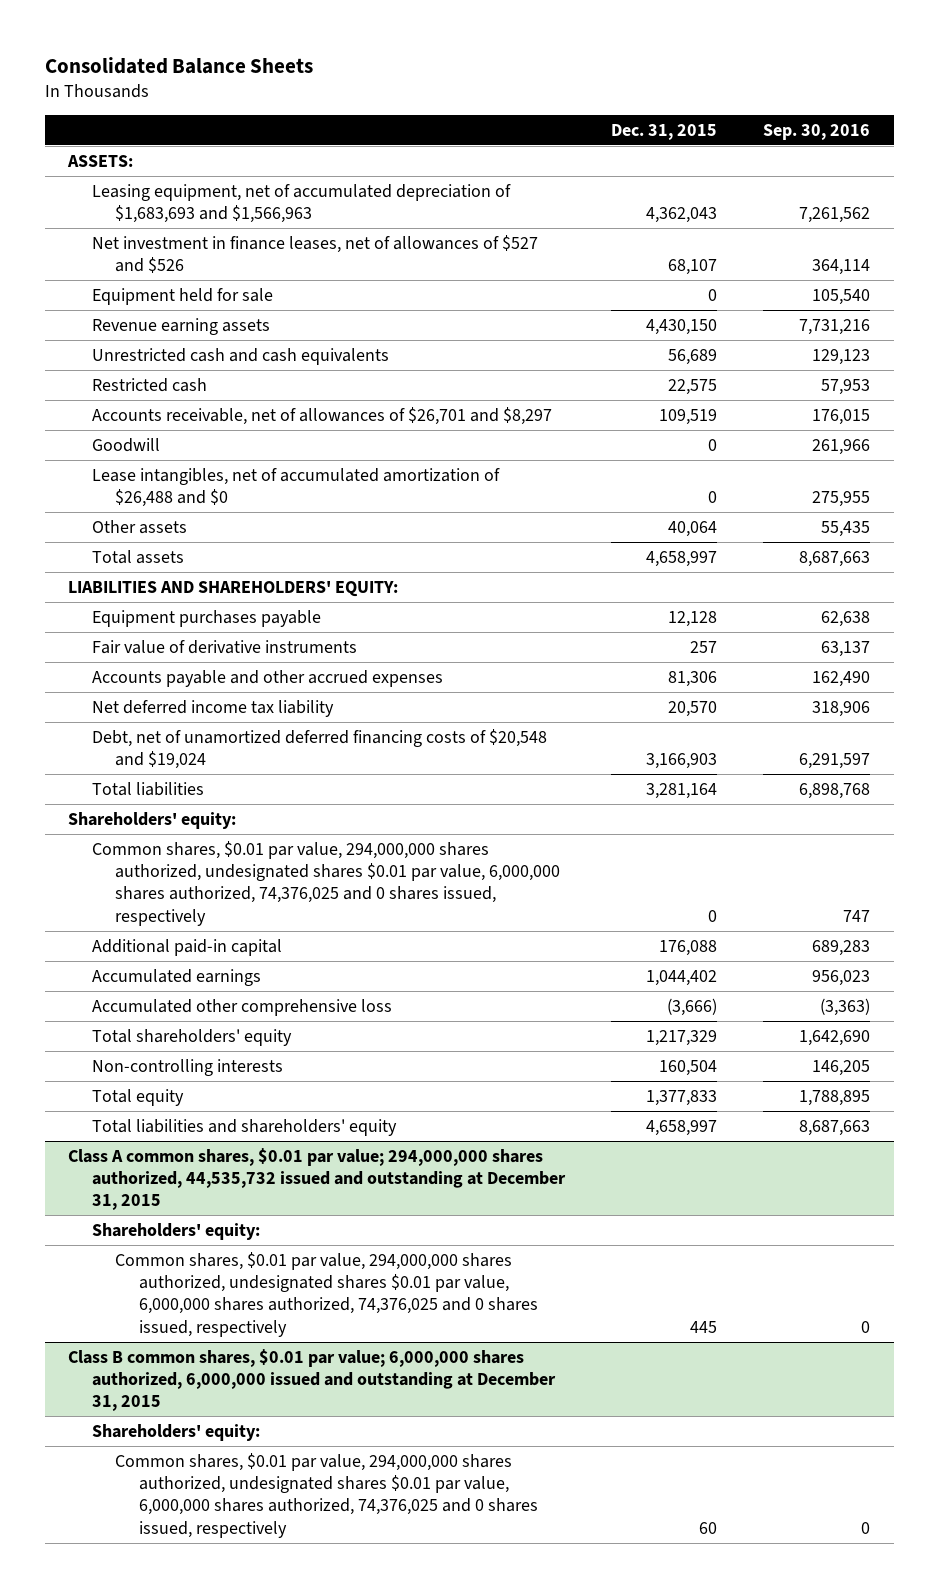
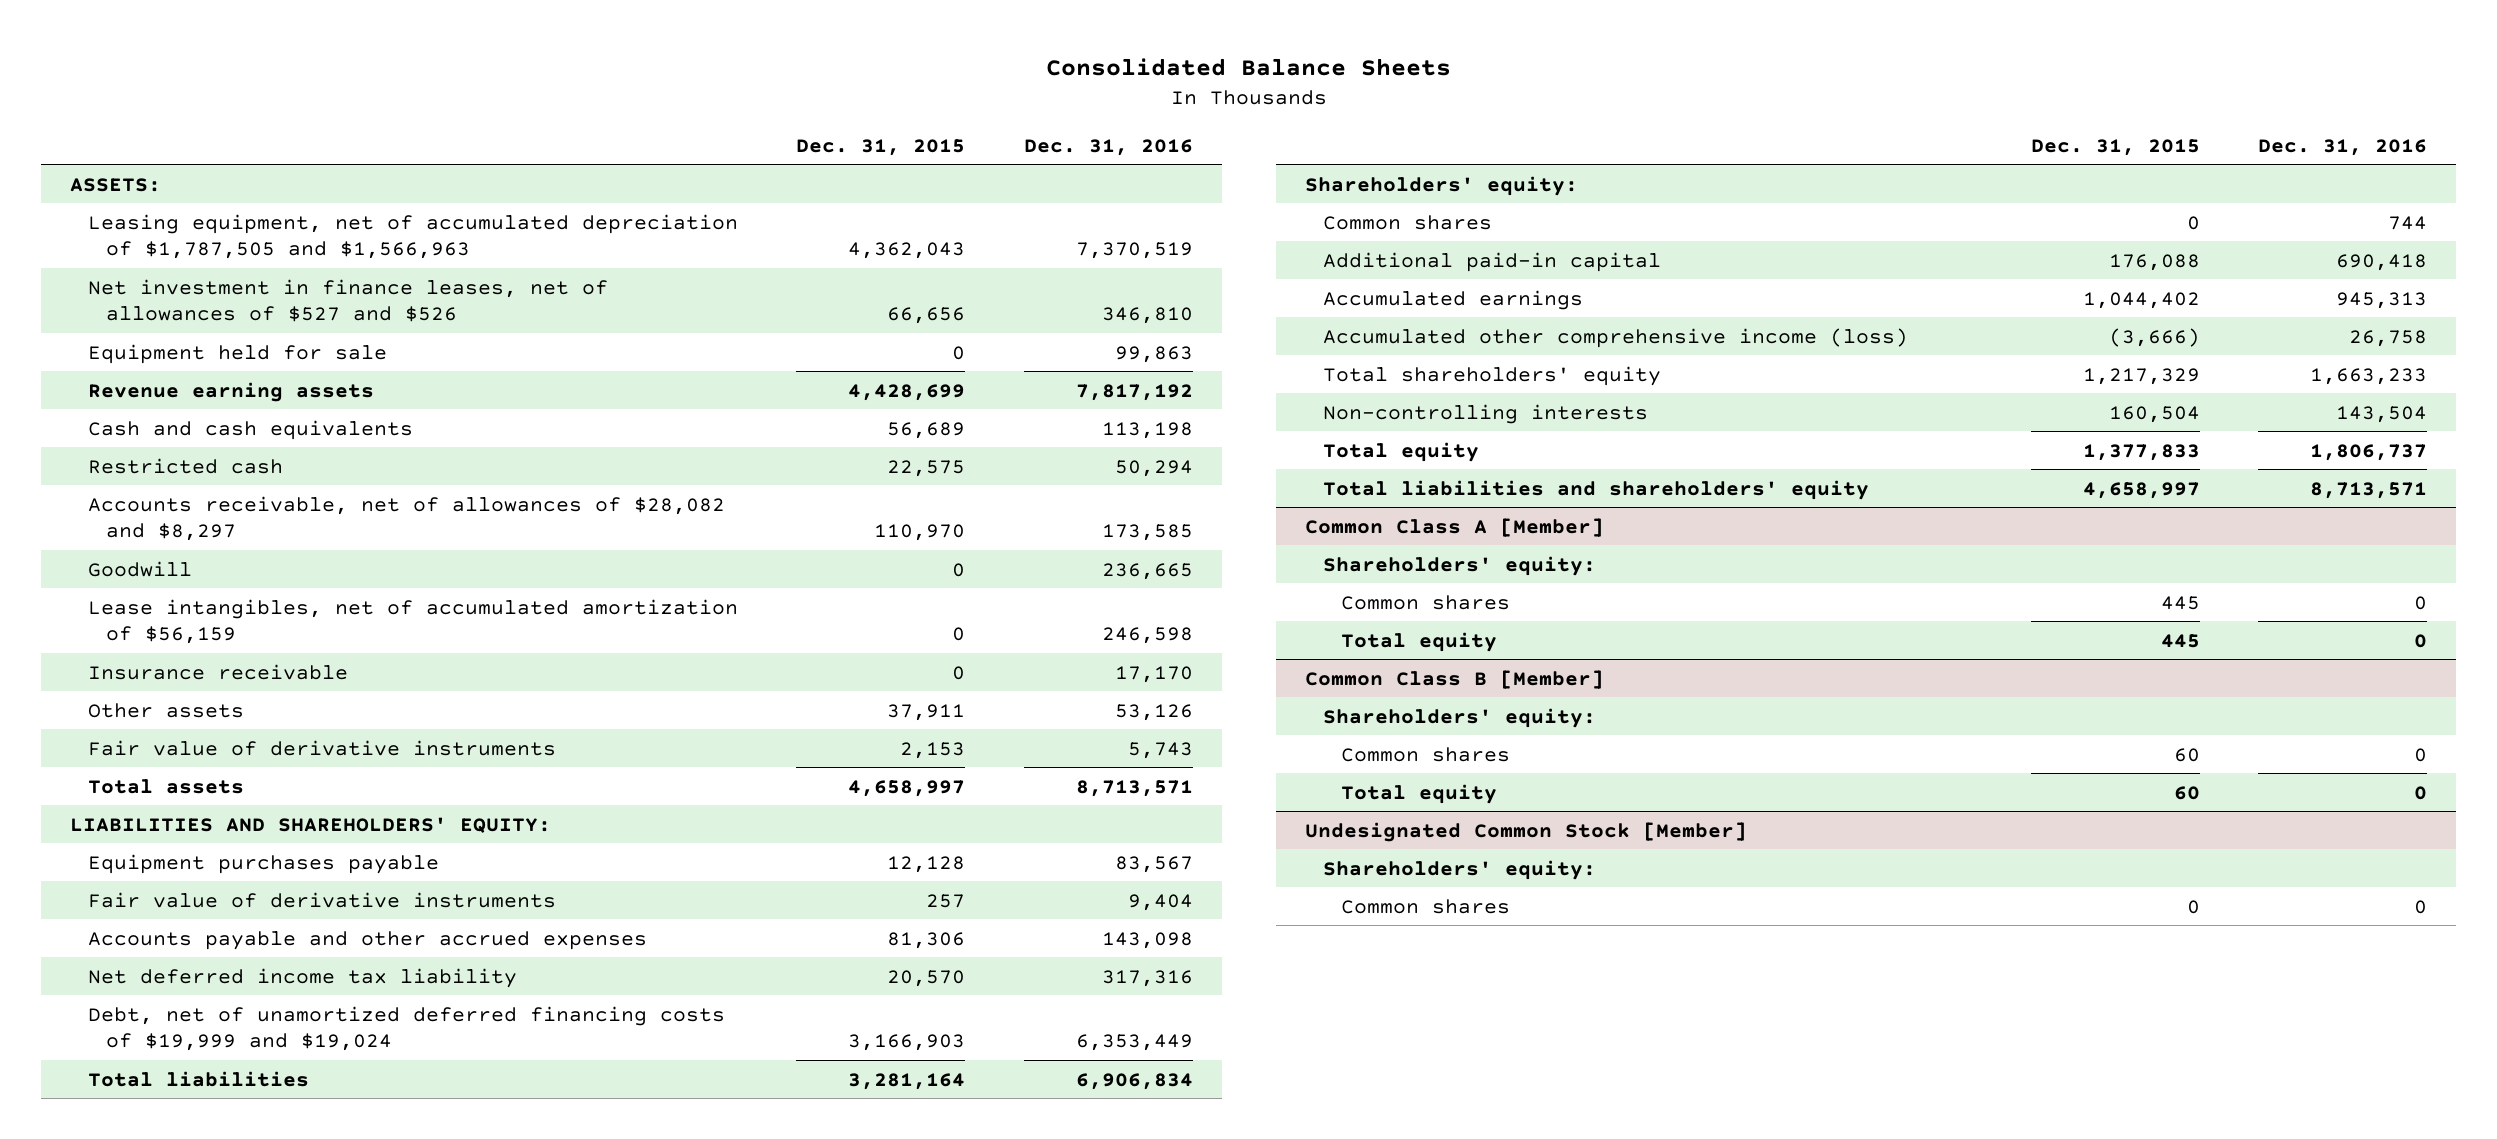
[763,123,871,140] Sep. 30, 2016 -> none
none -> [1023,138,1193,156] Dec. 31, 2016
[91,183,511,224] Leasing equipment, net of accumulated depreciation of $1,683,693 and $1,566,963 -> [88,213,739,259] Leasing equipment, net of accumulated depreciation of $1,787,505 and $1,566,963
[667,259,717,276] 68,107 -> [887,306,966,324] 66,656
[645,318,717,335] 4,430,150 -> [848,383,966,401] 4,428,699
[91,347,389,365] Unrestricted cash and cash equivalents -> [88,419,414,440] Cash and cash equivalents
[91,406,552,425] Accounts receivable, net of allowances of $26,701 and $8,297 -> [88,495,726,541] Accounts receivable, net of allowances of $28,082 and $8,297
[658,408,717,425] 109,519 -> [874,523,966,541] 110,970
[91,467,500,508] Lease intangibles, net of accumulated amortization of $26,488 and $0 -> [88,598,739,644] Lease intangibles, net of accumulated amortization of $56,159
none -> [88,663,349,680] Insurance receivable
[667,520,717,537] 40,064 -> [887,703,966,721] 37,911
none -> [88,739,557,756] Fair value of derivative instruments
[91,728,547,770] Debt, net of unamortized deferred financing costs of $20,548 and $19,024 -> [88,1005,726,1051] Debt, net of unamortized deferred financing costs of $19,999 and $19,024
[91,840,561,926] Common shares, $0.01 par value, 294,000,000 shares authorized, undesignated shares $0.01 par value, 6,000,000 shares authorized, 74,376,025 and 0 shares issued, respectively -> [1322,214,1492,230] Common shares
[91,998,392,1016] Accumulated other comprehensive loss -> [1322,327,1908,348] Accumulated other comprehensive income (loss)
[67,1147,566,1211] Class A common shares, $0.01 par value; 294,000,000 shares authorized, 44,535,732 issued and outstanding at December 31, 2015 -> [1304,517,1604,537] Common Class A [Member]
[115,1251,539,1337] Common shares, $0.01 par value, 294,000,000 shares authorized, undesignated shares $0.01 par value, 6,000,000 shares authorized, 74,376,025 and 0 shares issued, respectively -> [1341,594,1511,610] Common shares
none -> [1341,631,1498,652] Total equity
[67,1348,556,1412] Class B common shares, $0.01 par value; 6,000,000 shares authorized, 6,000,000 issued and outstanding at December 31, 2015 -> [1304,669,1604,689] Common Class B [Member]
[115,1452,539,1538] Common shares, $0.01 par value, 294,000,000 shares authorized, undesignated shares $0.01 par value, 6,000,000 shares authorized, 74,376,025 and 0 shares issued, respectively -> [1341,746,1511,762] Common shares
none -> [1341,783,1498,804] Total equity
none -> [1304,821,1747,842] Undesignated Common Stock [Member]
none -> [1322,859,1596,880] Shareholders' equity:
none -> [1341,898,1511,914] Common shares

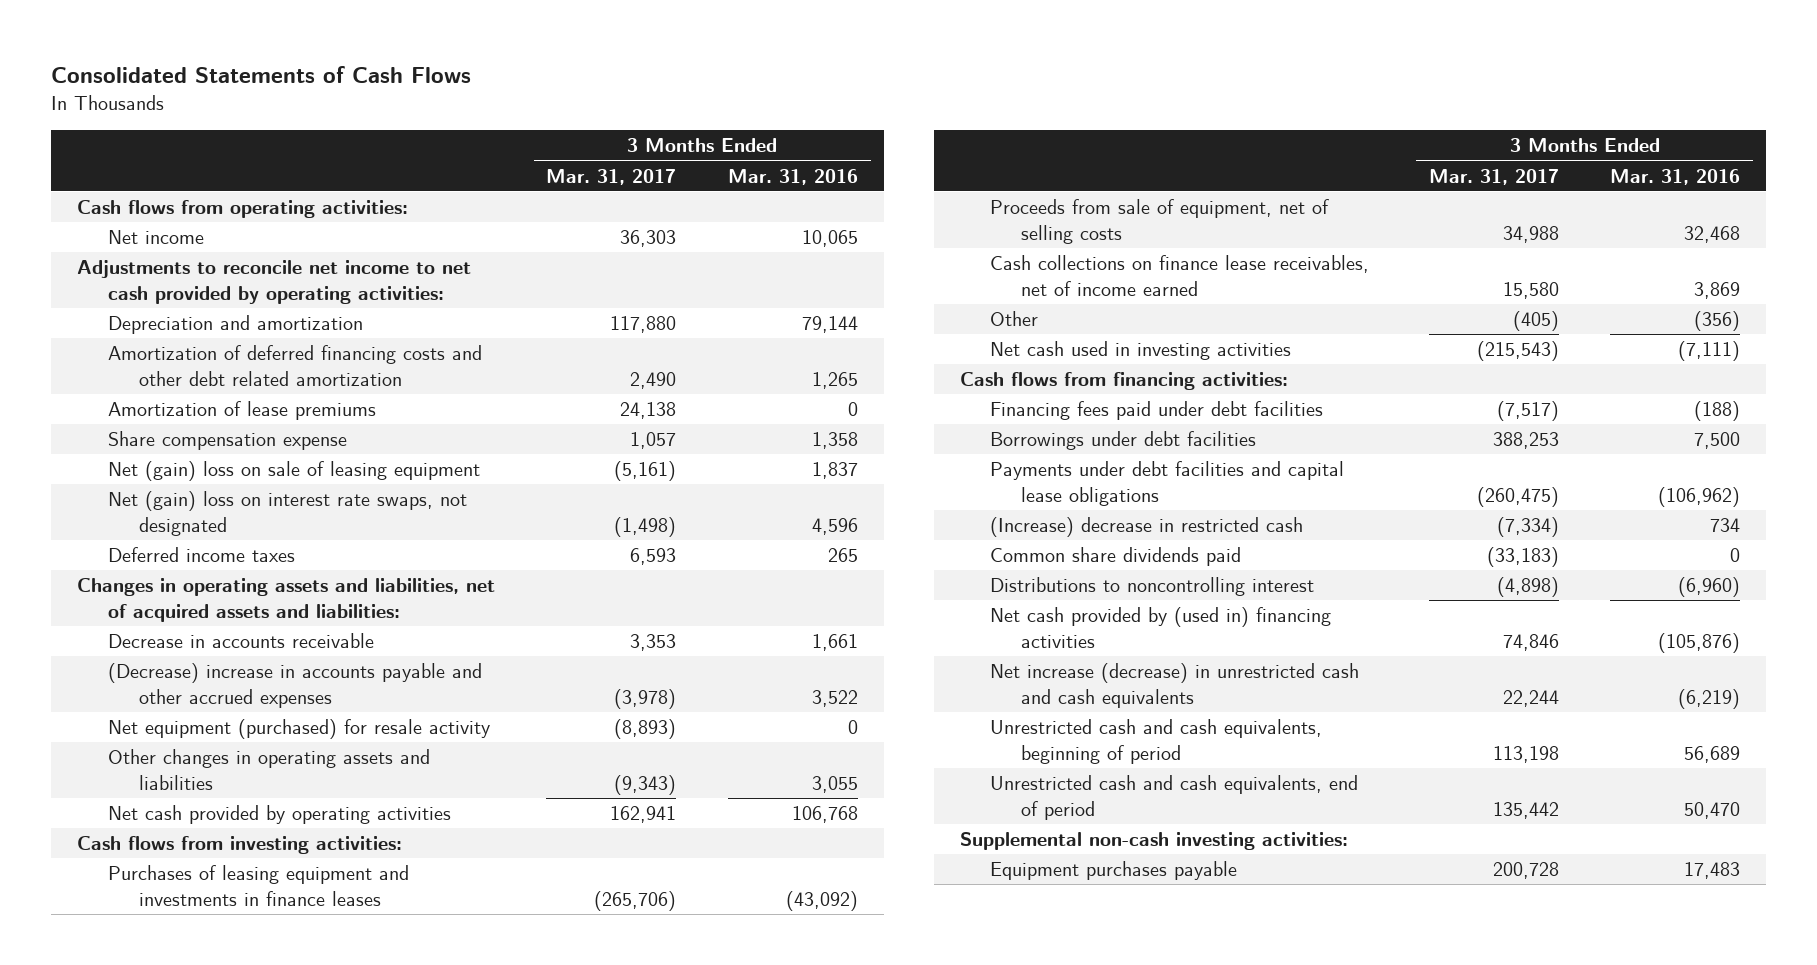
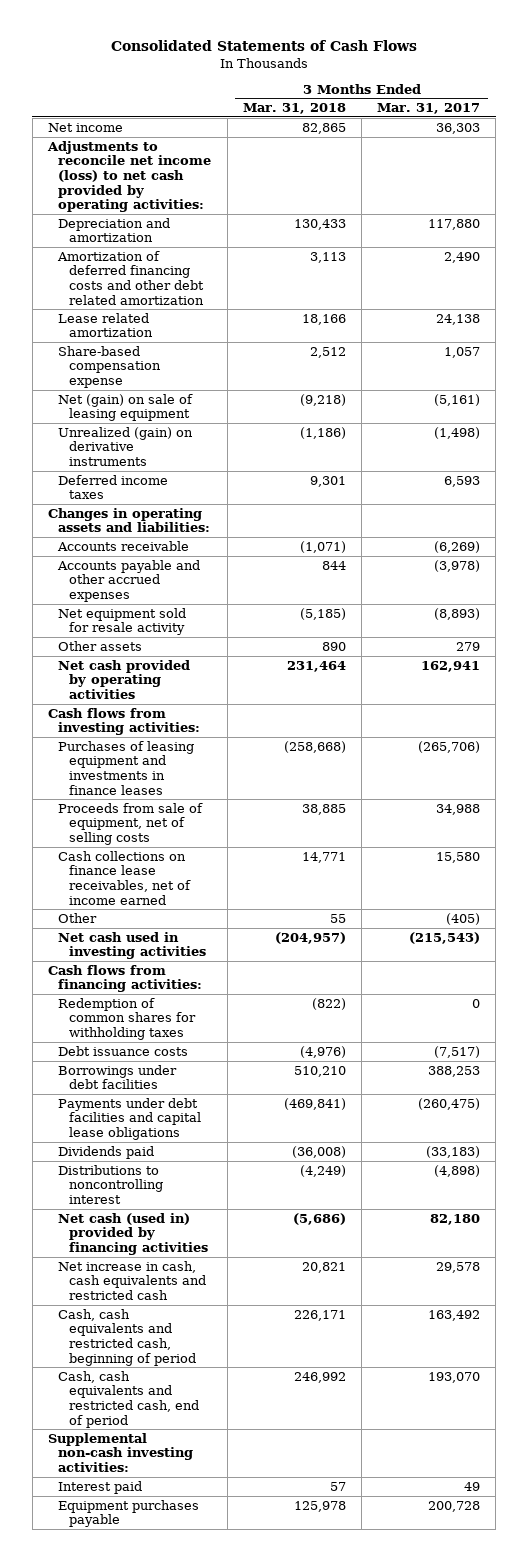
[727,168,858,185] Mar. 31, 2016 -> none
none -> [242,103,346,115] Mar. 31, 2018
[77,200,409,219] Cash flows from operating activities: -> none
[77,260,472,304] Adjustments to reconcile net income to net cash provided by operating activities: -> [46,140,212,213] Adjustments to reconcile net income (loss) to net cash provided by operating activities:
[107,401,376,421] Amortization of lease premiums -> [58,312,154,338] Lease related amortization
[107,431,347,451] Share compensation expense -> [58,345,162,389] Share-based compensation expense
[107,461,480,482] Net (gain) loss on sale of leasing equipment -> [58,393,194,422] Net (gain) on sale of leasing equipment
[107,491,467,536] Net (gain) loss on interest rate swaps, not designated -> [58,426,194,467] Unrealized (gain) on derivative instruments
[77,578,496,622] Changes in operating assets and liabilities, net of acquired assets and liabilities: -> [47,507,211,533] Changes in operating assets and liabilities:
[107,633,374,649] Decrease in accounts receivable -> [57,540,190,551] Accounts receivable
[630,634,677,652] 3,353 -> [434,540,481,553] (6,269)
[107,663,482,708] (Decrease) increase in accounts payable and other accrued expenses -> [57,559,201,603] Accounts payable and other accrued expenses
[107,719,490,740] Net equipment (purchased) for resale activity -> [58,607,187,636] Net equipment sold for resale activity
[107,749,430,790] Other changes in operating assets and liabilities -> [58,640,143,651] Other assets
[614,774,677,795] (9,343) -> [456,641,481,651] 279
none -> [58,997,197,1041] Redemption of common shares for withholding taxes
[990,401,1324,421] Financing fees paid under debt facilities -> [58,1045,189,1056] Debt issuance costs
[990,517,1304,538] (Increase) decrease in restricted cash -> none
[990,547,1242,567] Common share dividends paid -> [58,1145,155,1159] Dividends paid
[990,607,1332,648] Net cash provided by (used in) financing activities -> [58,1212,209,1256] Net cash (used in) provided by financing activities
[1502,633,1559,651] 74,846 -> [430,1213,481,1225] 82,180
[990,663,1360,708] Net increase (decrease) in unrestricted cash and cash equivalents -> [58,1260,207,1301] Net increase in cash, cash equivalents and restricted cash
[1502,689,1559,707] 22,244 -> [436,1261,481,1273] 29,578
[990,719,1323,764] Unrestricted cash and cash equivalents, beginning of period -> [58,1308,197,1366] Cash, cash equivalents and restricted cash, beginning of period
[1492,745,1559,763] 113,198 -> [428,1309,481,1321] 163,492
[990,775,1359,820] Unrestricted cash and cash equivalents, end of period -> [58,1370,200,1428] Cash, cash equivalents and restricted cash, end of period
[1492,801,1559,819] 135,442 -> [428,1371,481,1383] 193,070
none -> [58,1480,143,1494] Interest paid

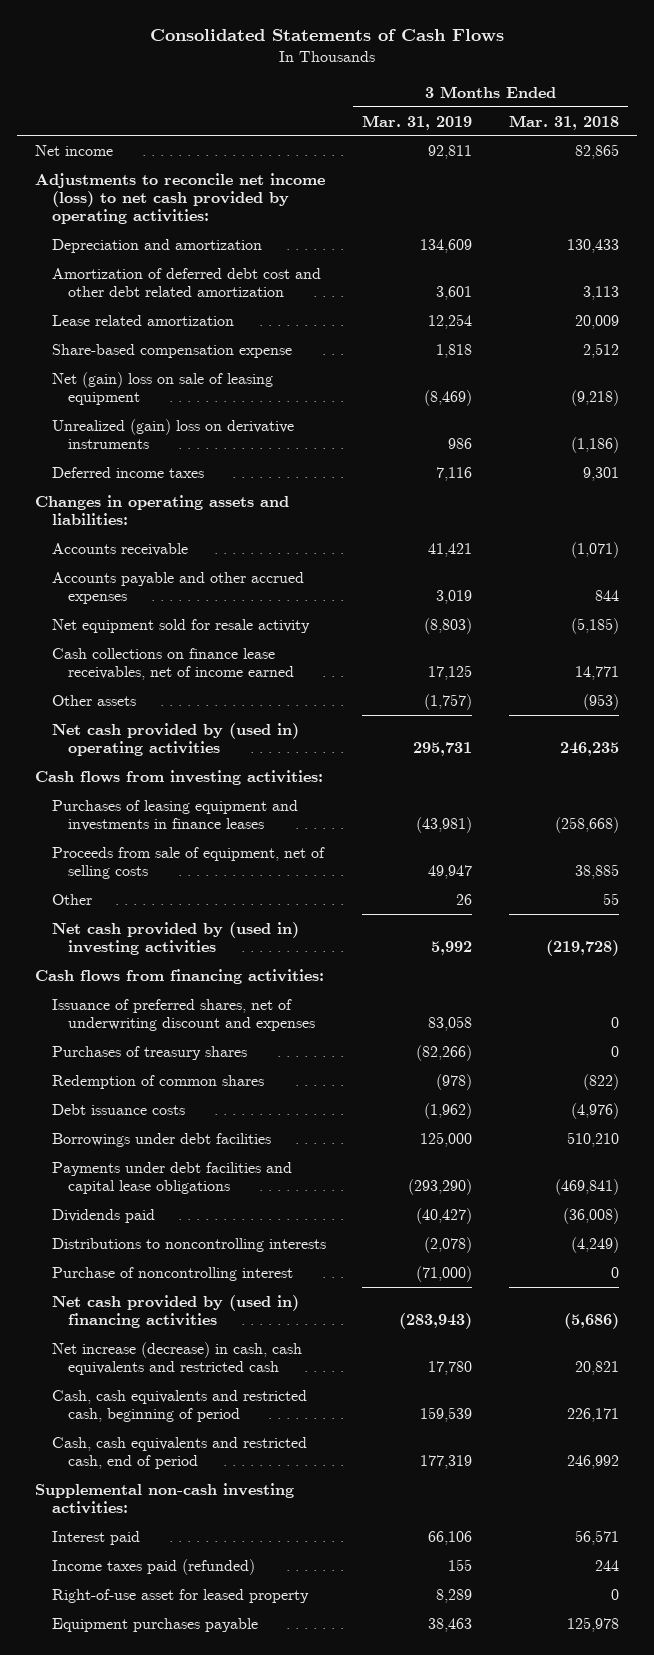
[377,103,481,115] Mar. 31, 2017 -> none
none -> [362,114,473,130] Mar. 31, 2019
[57,250,205,305] Amortization of deferred financing costs and other debt related amortization -> [51,267,321,297] Amortization of deferred debt cost and other debt related amortization
[301,313,346,325] 18,166 -> [574,314,619,329] 20,009
[58,393,194,422] Net (gain) on sale of leasing equipment -> [51,371,273,405] Net (gain) loss on sale of leasing equipment
[58,426,194,467] Unrealized (gain) on derivative instruments -> [51,418,294,449] Unrealized (gain) loss on derivative instruments
[58,850,192,905] Cash collections on finance lease receivables, net of income earned -> [51,647,295,680] Cash collections on finance lease receivables, net of income earned
[321,641,346,651] 890 -> [582,693,619,710] (953)
[58,659,191,700] Net cash provided by operating activities -> [51,722,299,756] Net cash provided by (used in) operating activities
[286,660,346,672] 231,464 -> [559,741,619,756] 246,235
[58,931,207,960] Net cash used in investing activities -> [51,921,299,955] Net cash provided by (used in) investing activities
[274,931,346,944] (204,957) -> [545,939,619,956] (219,728)
none -> [51,998,316,1031] Issuance of preferred shares, net of underwriting discount and expenses
none -> [51,1045,247,1060] Purchases of treasury shares
[58,997,197,1041] Redemption of common shares for withholding taxes -> [51,1074,264,1089] Redemption of common shares
[58,1164,164,1205] Distributions to noncontrolling interest -> [51,1237,326,1252] Distributions to noncontrolling interests
none -> [51,1266,293,1281] Purchase of noncontrolling interest
[58,1212,209,1256] Net cash (used in) provided by financing activities -> [51,1294,299,1328] Net cash provided by (used in) financing activities
[58,1260,207,1301] Net increase in cash, cash equivalents and restricted cash -> [51,1341,302,1375] Net increase (decrease) in cash, cash equivalents and restricted cash
[329,1481,346,1491] 57 -> [574,1529,619,1545] 56,571
none -> [51,1558,255,1575] Income taxes paid (refunded)
none -> [51,1588,309,1603] Right-of-use asset for leased property

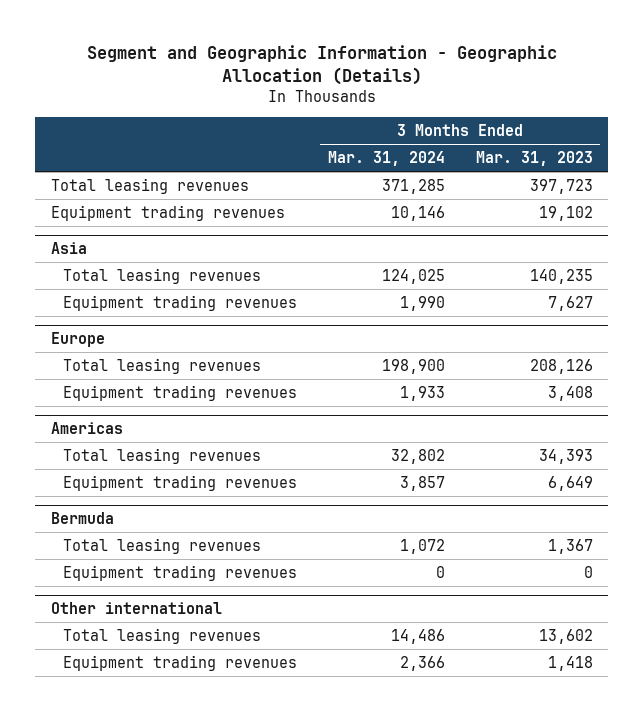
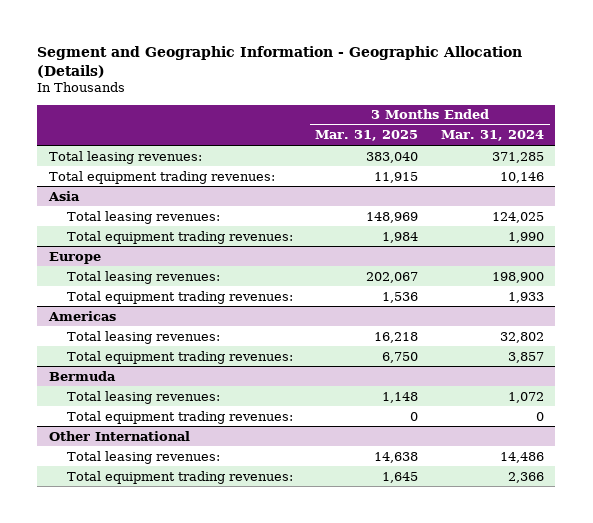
[475,151,593,167] Mar. 31, 2023 -> none
none -> [315,130,419,142] Mar. 31, 2025
[50,178,249,195] Total leasing revenues -> [48,150,202,164] Total leasing revenues:
[50,205,285,222] Equipment trading revenues -> [48,170,275,184] Total equipment trading revenues:
[63,268,262,285] Total leasing revenues -> [66,210,220,224] Total leasing revenues:
[63,295,298,312] Equipment trading revenues -> [66,230,293,244] Total equipment trading revenues:
[63,358,262,375] Total leasing revenues -> [66,270,220,284] Total leasing revenues:
[63,385,298,402] Equipment trading revenues -> [66,290,293,304] Total equipment trading revenues:
[63,448,262,465] Total leasing revenues -> [66,330,220,344] Total leasing revenues:
[63,475,298,492] Equipment trading revenues -> [66,350,293,364] Total equipment trading revenues:
[63,538,262,555] Total leasing revenues -> [66,390,220,404] Total leasing revenues:
[63,565,298,582] Equipment trading revenues -> [66,410,293,424] Total equipment trading revenues:
[50,602,222,615] Other international -> [48,430,190,441] Other International
[63,628,262,645] Total leasing revenues -> [66,450,220,464] Total leasing revenues:
[63,655,298,672] Equipment trading revenues -> [66,470,293,484] Total equipment trading revenues:

